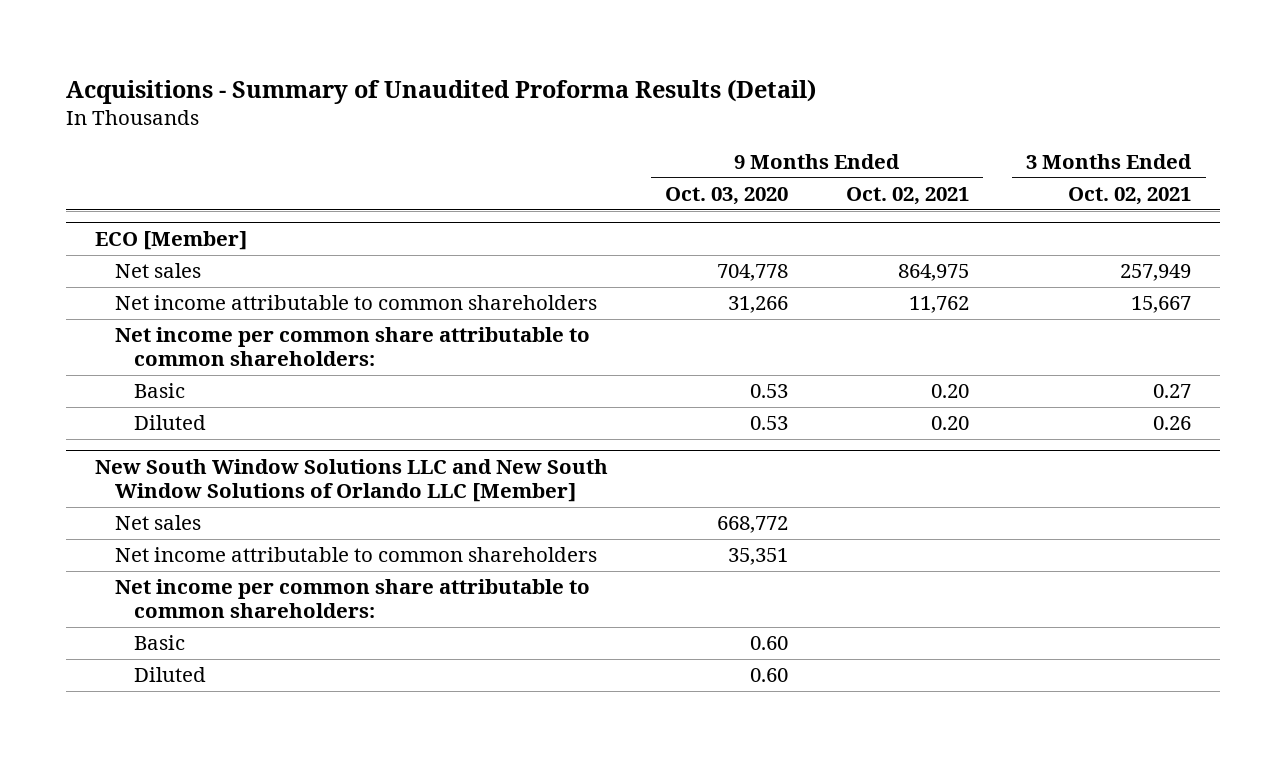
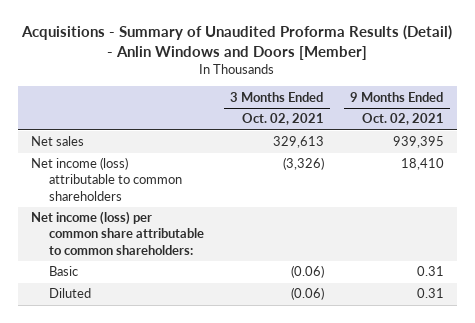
[66,78,817,104] Acquisitions - Summary of Unaudited Proforma Results (Detail) -> [21,25,453,60] Acquisitions - Summary of Unaudited Proforma Results (Detail) - Anlin Windows and Doors [Member]
[665,187,789,206] Oct. 03, 2020 -> none
[94,231,247,251] ECO [Member] -> none
[114,263,201,279] Net sales -> none
[114,295,597,311] Net income attributable to common shareholders -> none
[114,327,590,367] Net income per common share attributable to common shareholders: -> none
[134,383,186,399] Basic -> none
[134,415,207,431] Diluted -> none
[94,459,608,502] New South Window Solutions LLC and New South Window Solutions of Orlando LLC [Member] -> none
[114,515,201,531] Net sales -> none
[114,547,597,563] Net income attributable to common shareholders -> none
[114,579,590,619] Net income per common share attributable to common shareholders: -> none
[134,635,186,651] Basic -> none
[134,667,207,683] Diluted -> none
none -> [31,136,85,147] Net sales
none -> [31,157,182,201] Net income (loss) attributable to common shareholders
none -> [31,211,204,255] Net income (loss) per common share attributable to common shareholders:
none -> [48,266,78,277] Basic
none -> [48,288,91,299] Diluted

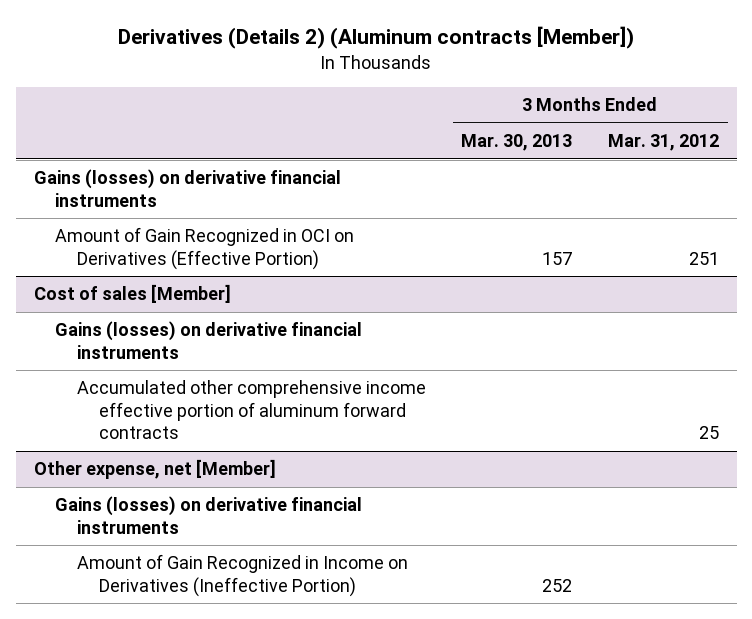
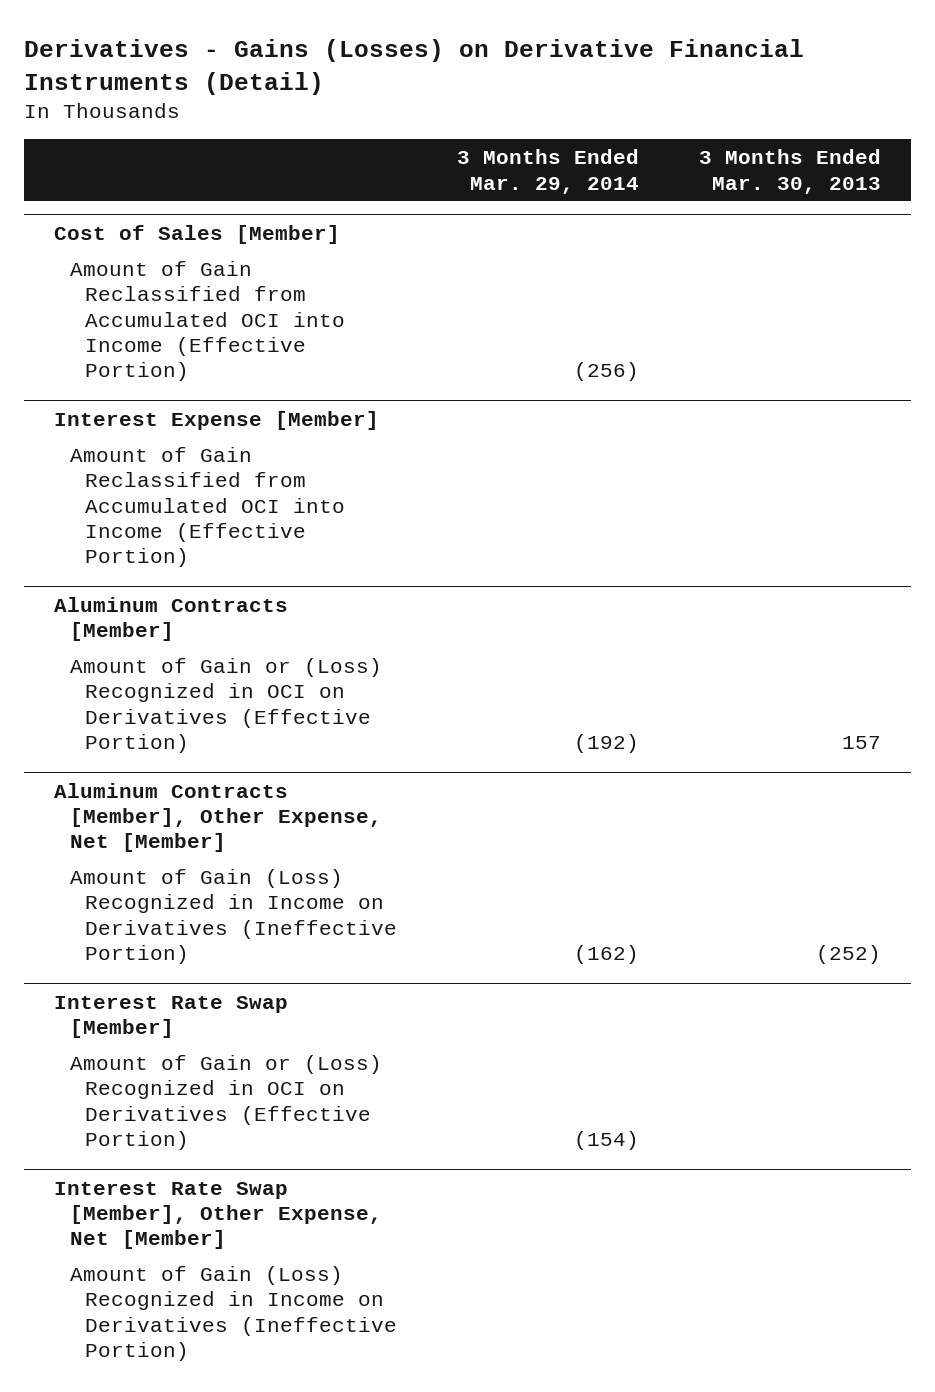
[118,26,635,50] Derivatives (Details 2) (Aluminum contracts [Member]) -> [24,38,805,95] Derivatives - Gains (Losses) on Derivative Financial Instruments (Detail)
[607,134,719,152] Mar. 31, 2012 -> none
none -> [456,149,639,194] 3 Months Ended Mar. 29, 2014
[33,169,341,207] Gains (losses) on derivative financial instruments -> none
[55,227,355,270] Amount of Gain Recognized in OCI on Derivatives (Effective Portion) -> none
[55,321,363,359] Gains (losses) on derivative financial instruments -> none
[55,496,363,534] Gains (losses) on derivative financial instruments -> none
[33,284,231,304] Cost of sales [Member] -> [53,224,340,244] Cost of Sales [Member]
[77,380,427,440] Accumulated other comprehensive income effective portion of aluminum forward contracts -> [69,260,346,382] Amount of Gain Reclassified from Accumulated OCI into Income (Effective Portion)
none -> [53,410,379,430] Interest Expense [Member]
none -> [69,446,346,568] Amount of Gain Reclassified from Accumulated OCI into Income (Effective Portion)
none -> [53,596,288,641] Aluminum Contracts [Member]
none -> [69,657,382,753] Amount of Gain or (Loss) Recognized in OCI on Derivatives (Effective Portion)
[33,459,276,480] Other expense, net [Member] -> [53,782,382,853] Aluminum Contracts [Member], Other Expense, Net [Member]
[77,554,409,597] Amount of Gain Recognized in Income on Derivatives (Ineffective Portion) -> [69,868,398,964] Amount of Gain (Loss) Recognized in Income on Derivatives (Ineffective Portion)
[542,578,573,592] 252 -> [815,944,881,964] (252)
none -> [53,995,288,1038] Interest Rate Swap [Member]
none -> [69,1054,382,1150] Amount of Gain or (Loss) Recognized in OCI on Derivatives (Effective Portion)
none -> [53,1181,382,1250] Interest Rate Swap [Member], Other Expense, Net [Member]
none -> [69,1265,398,1361] Amount of Gain (Loss) Recognized in Income on Derivatives (Ineffective Portion)

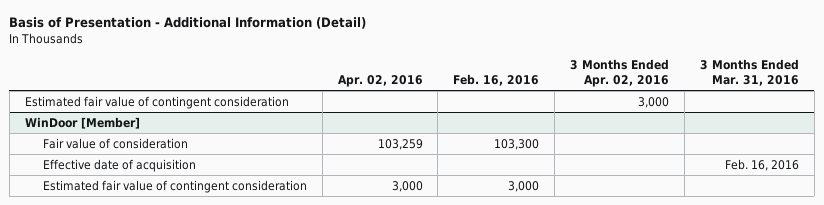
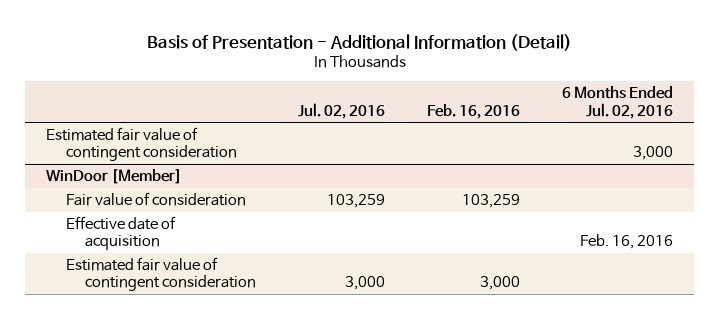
[337,74,423,87] Apr. 02, 2016 -> none
[570,58,670,87] 3 Months Ended Apr. 02, 2016 -> none
[699,58,799,86] 3 Months Ended Mar. 31, 2016 -> none
none -> [297,102,385,119] Jul. 02, 2016
none -> [562,86,674,119] 6 Months Ended Jul. 02, 2016
[494,138,540,150] 103,300 -> [462,194,521,209] 103,259

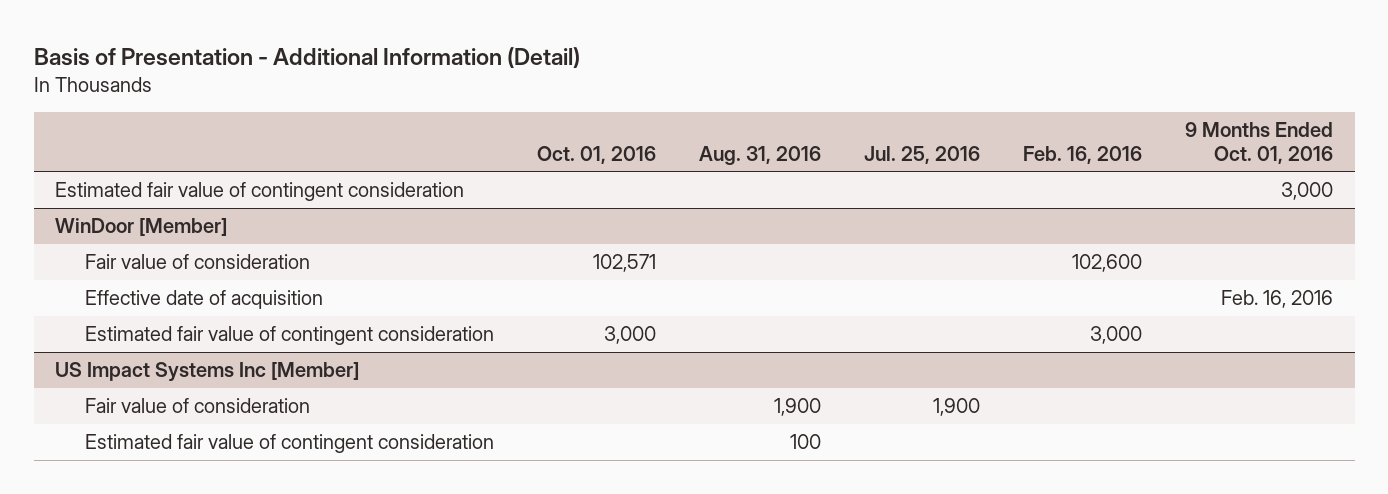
[297,102,385,119] Jul. 02, 2016 -> none
[562,86,674,119] 6 Months Ended Jul. 02, 2016 -> none
none -> [536,145,656,164] Oct. 01, 2016
none -> [698,145,821,165] Aug. 31, 2016
none -> [863,145,980,164] Jul. 25, 2016
none -> [1184,122,1333,164] 9 Months Ended Oct. 01, 2016
[462,194,521,209] 103,259 -> [1071,254,1142,273] 102,600
none -> [55,362,360,383] US Impact Systems Inc [Member]
none -> [84,398,310,414] Fair value of consideration
none -> [84,434,494,454] Estimated fair value of contingent consideration

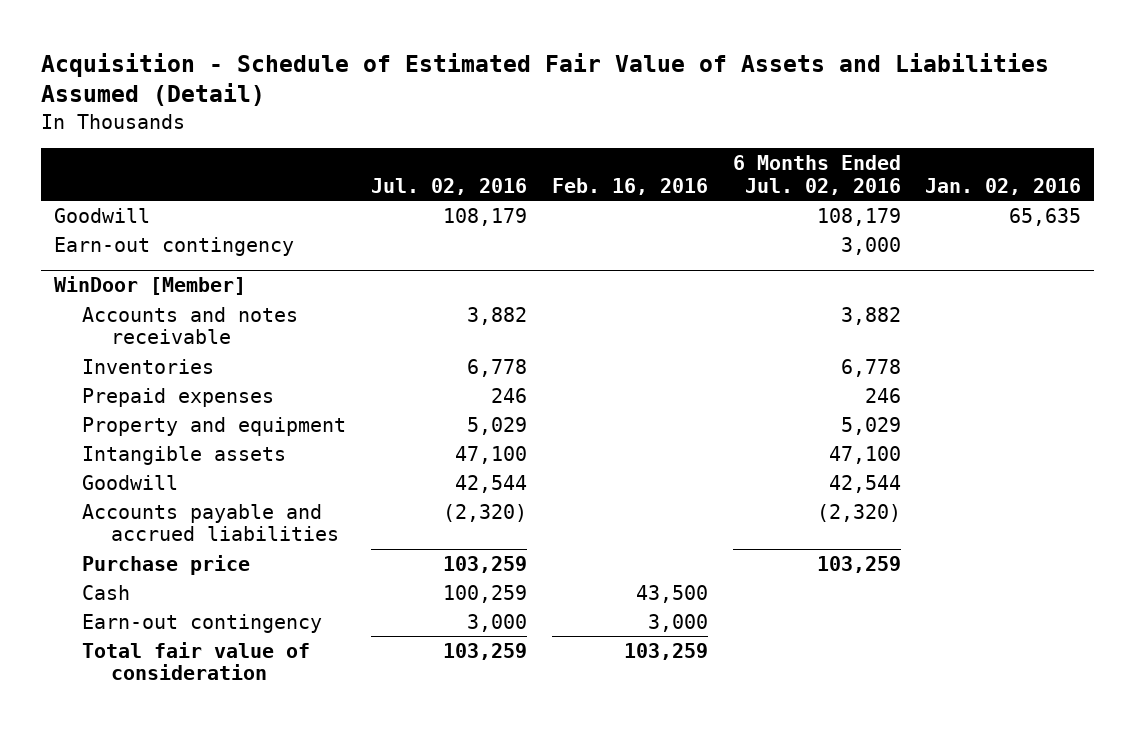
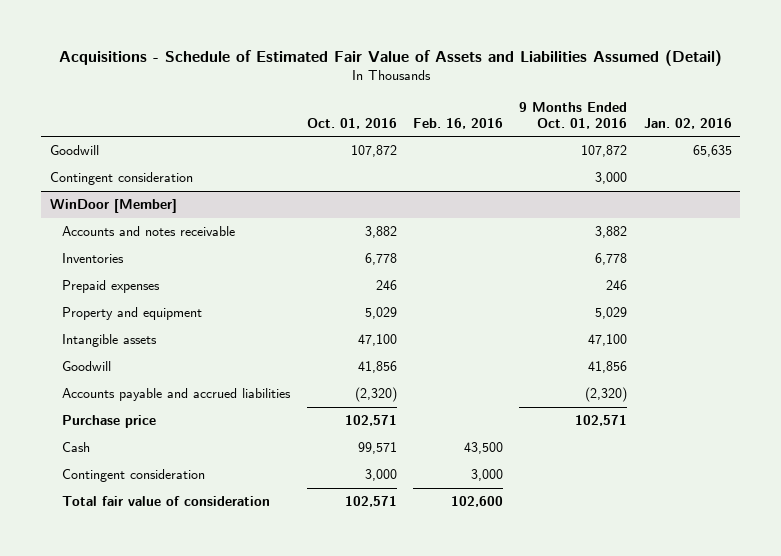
[41,52,1050,107] Acquisition - Schedule of Estimated Fair Value of Assets and Liabilities Assumed (Detail) -> [58,50,722,67] Acquisitions - Schedule of Estimated Fair Value of Assets and Liabilities Assumed (Detail)
[370,177,527,195] Jul. 02, 2016 -> none
[732,154,901,195] 6 Months Ended Jul. 02, 2016 -> none
none -> [306,117,397,129] Oct. 01, 2016
none -> [519,101,628,129] 9 Months Ended Oct. 01, 2016
[53,236,294,256] Earn-out contingency -> [49,172,193,186] Contingent consideration
[82,613,323,633] Earn-out contingency -> [62,469,206,483] Contingent consideration
[623,642,708,660] 103,259 -> [450,496,503,508] 102,600

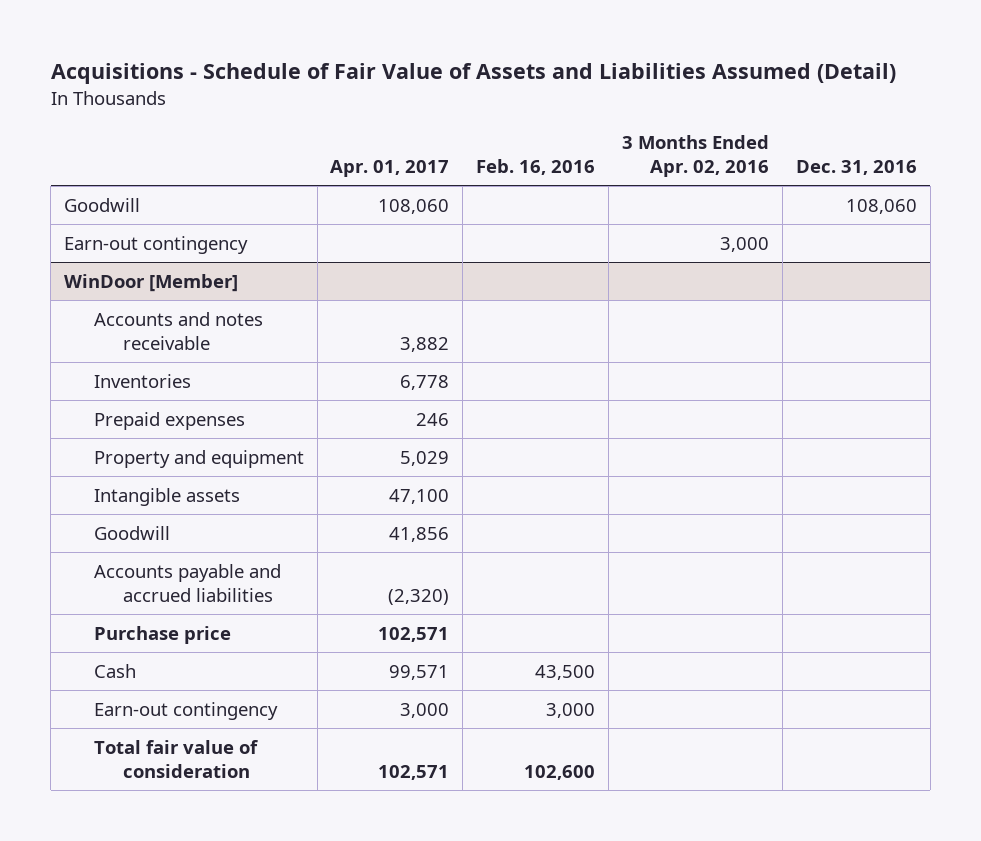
[58,50,722,67] Acquisitions - Schedule of Estimated Fair Value of Assets and Liabilities Assumed (Detail) -> [50,63,896,85] Acquisitions - Schedule of Fair Value of Assets and Liabilities Assumed (Detail)
[306,117,397,129] Oct. 01, 2016 -> none
[519,101,628,129] 9 Months Ended Oct. 01, 2016 -> none
[643,117,732,129] Jan. 02, 2016 -> none
none -> [330,159,450,177] Apr. 01, 2017
none -> [621,135,769,177] 3 Months Ended Apr. 02, 2016
none -> [795,159,917,175] Dec. 31, 2016
[49,172,193,186] Contingent consideration -> [63,235,248,254] Earn-out contingency
[62,469,206,483] Contingent consideration -> [93,701,278,720] Earn-out contingency

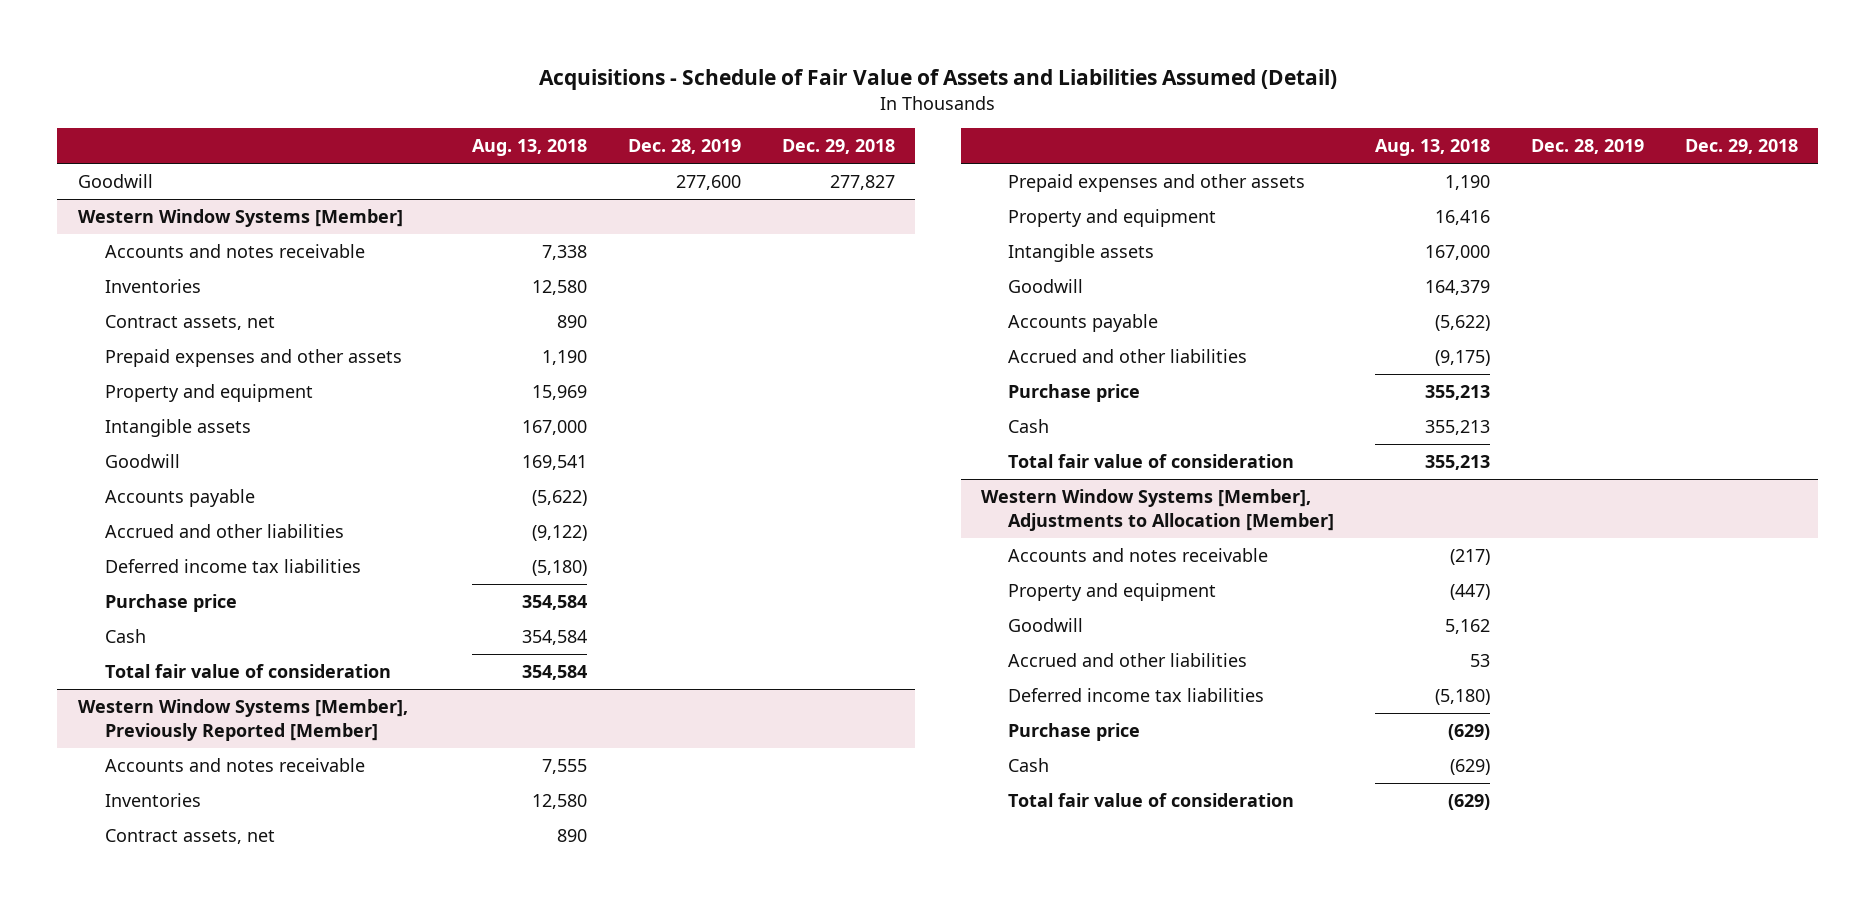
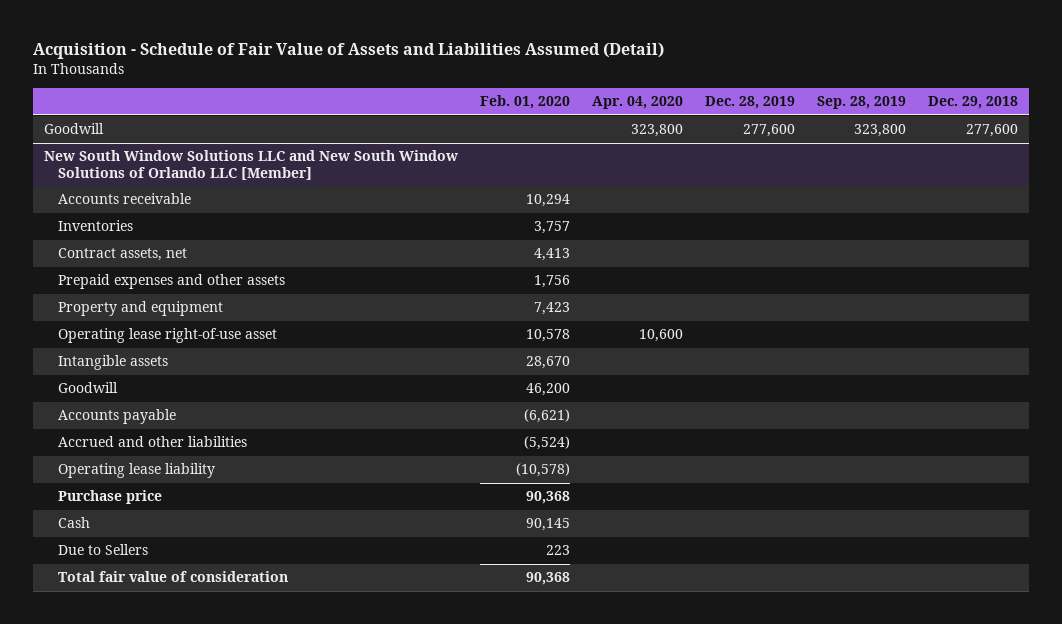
[538,69,1337,91] Acquisitions - Schedule of Fair Value of Assets and Liabilities Assumed (Detail) -> [33,41,665,59] Acquisition - Schedule of Fair Value of Assets and Liabilities Assumed (Detail)
[471,139,587,157] Aug. 13, 2018 -> none
none -> [480,95,571,110] Feb. 01, 2020
none -> [592,96,684,110] Apr. 04, 2020
none -> [817,96,907,110] Sep. 28, 2019
[77,209,403,228] Western Window Systems [Member] -> none
[104,244,365,259] Accounts and notes receivable -> none
[104,279,201,294] Inventories -> none
[104,315,275,331] Contract assets, net -> none
[104,349,402,368] Prepaid expenses and other assets -> none
[104,384,313,403] Property and equipment -> none
[104,419,251,438] Intangible assets -> none
[104,454,180,469] Goodwill -> none
[104,489,255,508] Accounts payable -> none
[104,524,344,539] Accrued and other liabilities -> none
[104,559,361,574] Deferred income tax liabilities -> none
[104,594,237,613] Purchase price -> none
[104,629,146,644] Cash -> none
[104,664,391,679] Total fair value of consideration -> none
[77,699,408,741] Western Window Systems [Member], Previously Reported [Member] -> none
[104,758,365,773] Accounts and notes receivable -> none
[104,793,201,808] Inventories -> none
[104,829,275,845] Contract assets, net -> none
[1008,174,1306,193] Prepaid expenses and other assets -> none
[1008,209,1217,228] Property and equipment -> none
[1008,244,1155,263] Intangible assets -> none
[1008,279,1084,294] Goodwill -> none
[1008,314,1159,333] Accounts payable -> none
[1008,349,1248,364] Accrued and other liabilities -> none
[1008,384,1141,403] Purchase price -> none
[1008,419,1050,434] Cash -> none
[1008,454,1295,469] Total fair value of consideration -> none
[980,489,1335,531] Western Window Systems [Member], Adjustments to Allocation [Member] -> none
[1008,548,1269,563] Accounts and notes receivable -> none
[1008,583,1217,602] Property and equipment -> none
[1008,618,1084,633] Goodwill -> none
[1008,653,1248,668] Accrued and other liabilities -> none
[1008,688,1265,703] Deferred income tax liabilities -> none
[1008,723,1141,742] Purchase price -> none
[1008,758,1050,773] Cash -> none
[1008,793,1295,808] Total fair value of consideration -> none
[829,175,895,191] 277,827 -> [966,124,1019,138] 277,600
none -> [44,150,459,180] New South Window Solutions LLC and New South Window Solutions of Orlando LLC [Member]
none -> [57,193,191,205] Accounts receivable
none -> [57,220,133,232] Inventories
none -> [57,248,187,262] Contract assets, net
none -> [57,274,285,290] Prepaid expenses and other assets
none -> [57,301,223,317] Property and equipment
none -> [57,328,277,344] Operating lease right-of-use asset
none -> [57,355,168,371] Intangible assets
none -> [57,382,118,394] Goodwill
none -> [57,409,176,425] Accounts payable
none -> [57,436,247,448] Accrued and other liabilities
none -> [57,463,215,479] Operating lease liability
none -> [57,490,162,505] Purchase price
none -> [57,517,90,529] Cash
none -> [57,544,148,556] Due to Sellers
none -> [57,571,288,583] Total fair value of consideration

